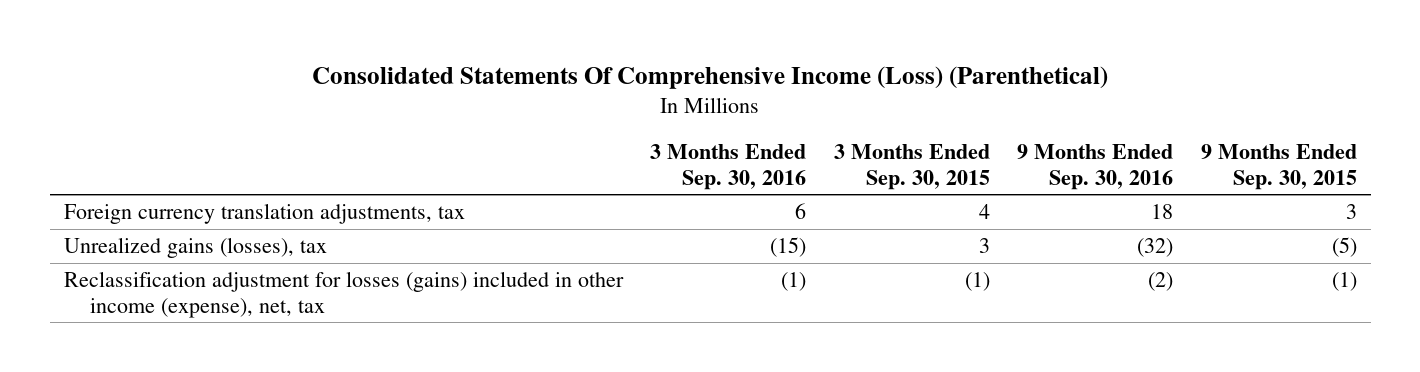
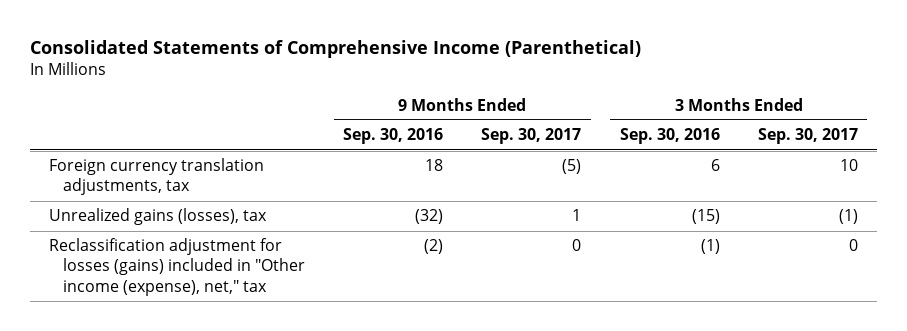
[312,65,1109,89] Consolidated Statements Of Comprehensive Income (Loss) (Parenthetical) -> [29,39,641,58] Consolidated Statements of Comprehensive Income (Parenthetical)
[833,144,990,190] 3 Months Ended Sep. 30, 2015 -> none
[1200,144,1357,190] 9 Months Ended Sep. 30, 2015 -> none
none -> [481,128,582,145] Sep. 30, 2017
none -> [757,128,858,145] Sep. 30, 2017
[63,271,624,318] Reclassification adjustment for losses (gains) included in other income (expense), net, tax -> [48,238,306,296] Reclassification adjustment for losses (gains) included in "Other income (expense), net," tax

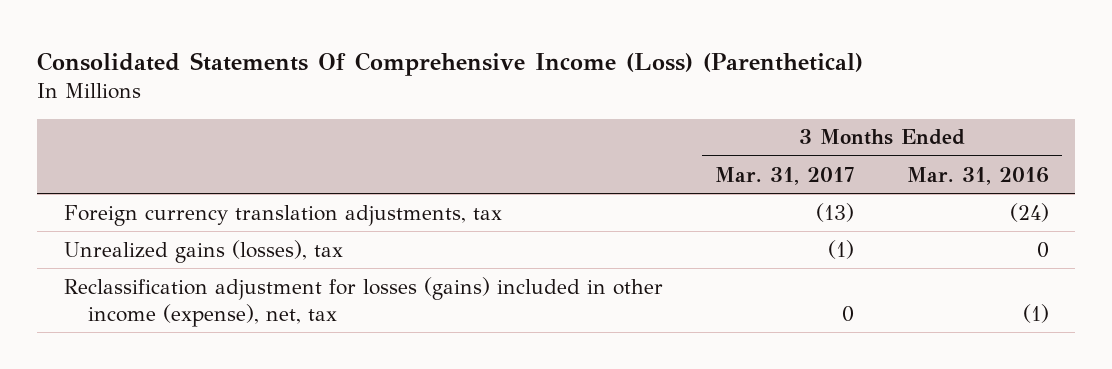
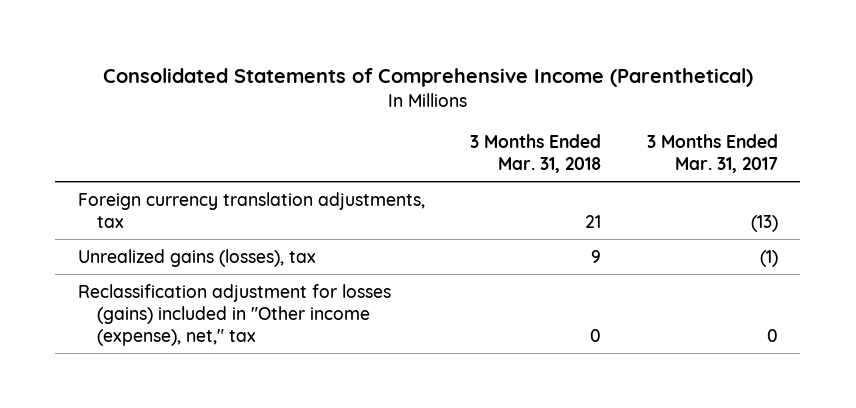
[37,51,864,76] Consolidated Statements Of Comprehensive Income (Loss) (Parenthetical) -> [102,67,753,87] Consolidated Statements of Comprehensive Income (Parenthetical)
[906,166,1049,185] Mar. 31, 2016 -> none
none -> [470,133,602,174] 3 Months Ended Mar. 31, 2018
[63,276,663,327] Reclassification adjustment for losses (gains) included in other income (expense), net, tax -> [78,283,392,347] Reclassification adjustment for losses (gains) included in "Other income (expense), net," tax

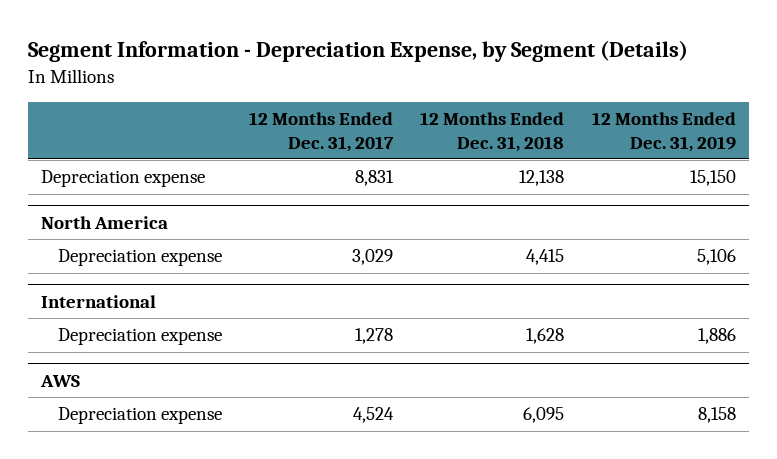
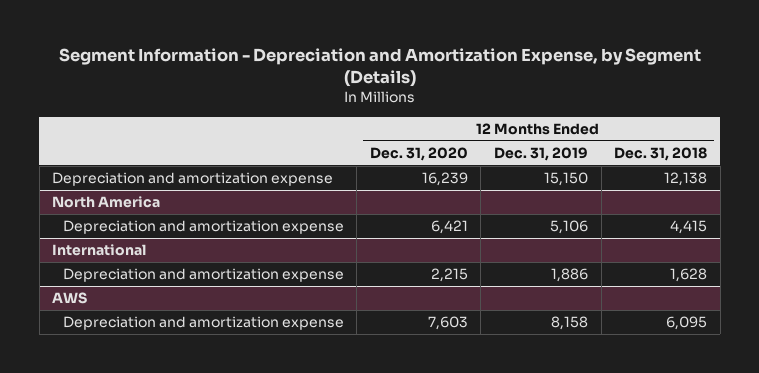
[27,40,688,63] Segment Information - Depreciation Expense, by Segment (Details) -> [58,48,701,88] Segment Information - Depreciation and Amortization Expense, by Segment (Details)
[249,112,395,152] 12 Months Ended Dec. 31, 2017 -> none
none -> [369,146,468,161] Dec. 31, 2020
[41,170,206,188] Depreciation expense -> [52,172,334,187] Depreciation and amortization expense
[57,249,222,267] Depreciation expense -> [62,220,344,235] Depreciation and amortization expense
[57,328,222,346] Depreciation expense -> [62,268,344,283] Depreciation and amortization expense
[57,407,222,425] Depreciation expense -> [62,316,344,331] Depreciation and amortization expense

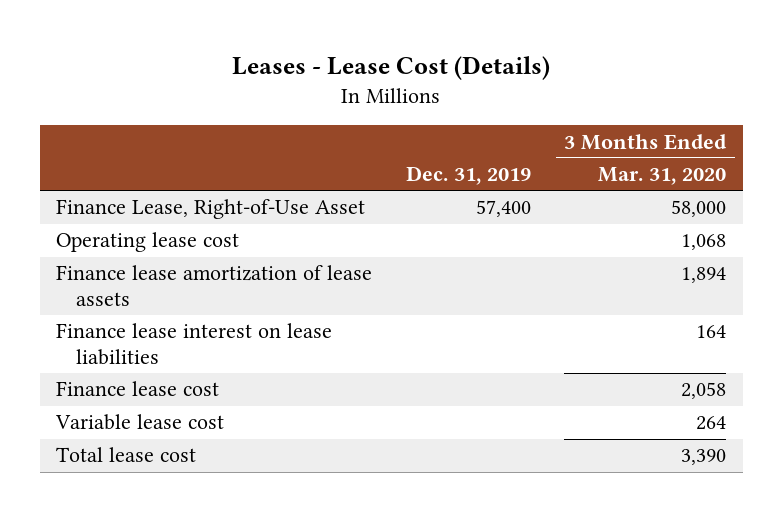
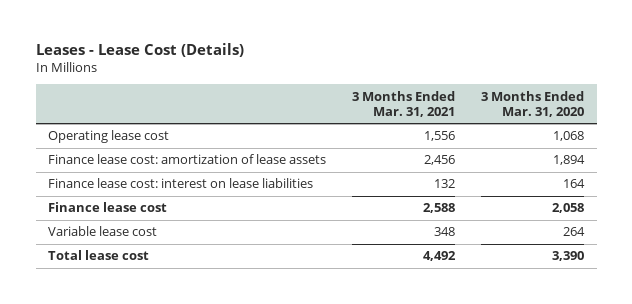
[405,166,531,186] Dec. 31, 2019 -> none
none -> [352,90,456,117] 3 Months Ended Mar. 31, 2021
[56,199,366,220] Finance Lease, Right-of-Use Asset -> none
[56,265,373,307] Finance lease amortization of lease assets -> [48,154,327,165] Finance lease cost: amortization of lease assets
[56,323,333,366] Finance lease interest on lease liabilities -> [48,178,314,189] Finance lease cost: interest on lease liabilities

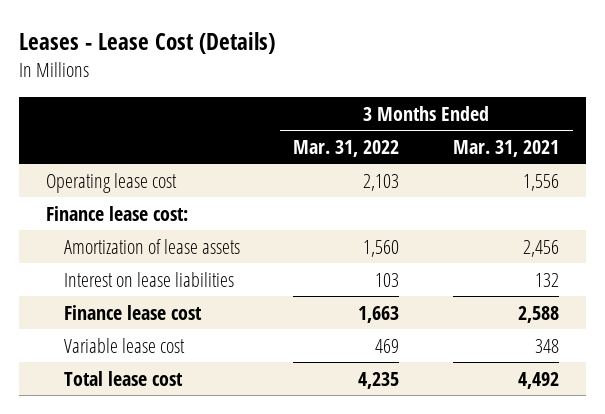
[480,90,584,117] 3 Months Ended Mar. 31, 2020 -> none
none -> [293,139,400,157] Mar. 31, 2022
none -> [46,205,189,221] Finance lease cost:
[48,154,327,165] Finance lease cost: amortization of lease assets -> [63,238,240,254] Amortization of lease assets
[48,178,314,189] Finance lease cost: interest on lease liabilities -> [63,271,234,287] Interest on lease liabilities

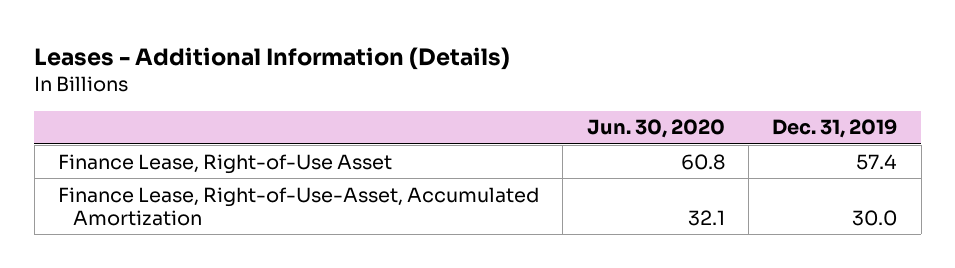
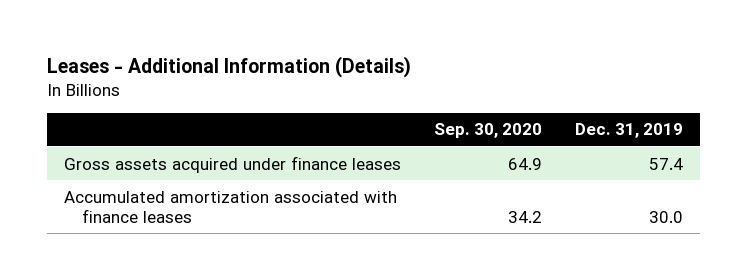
[586,119,725,139] Jun. 30, 2020 -> none
none -> [434,123,543,139] Sep. 30, 2020
[57,153,392,174] Finance Lease, Right-of-Use Asset -> [63,155,401,173] Gross assets acquired under finance leases
[57,186,539,227] Finance Lease, Right-of-Use-Asset, Accumulated Amortization -> [63,190,397,223] Accumulated amortization associated with finance leases

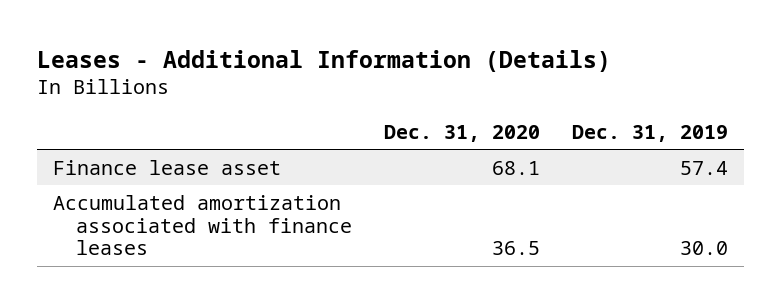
[434,123,543,139] Sep. 30, 2020 -> none
none -> [384,124,541,142] Dec. 31, 2020
[63,155,401,173] Gross assets acquired under finance leases -> [52,159,281,175] Finance lease asset

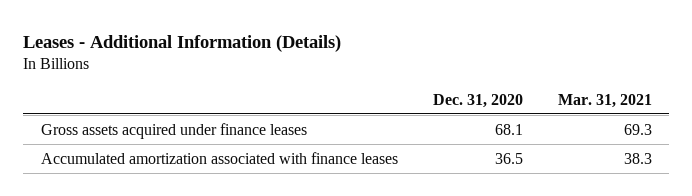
[572,124,729,142] Dec. 31, 2019 -> none
none -> [557,93,652,108] Mar. 31, 2021
[52,159,281,175] Finance lease asset -> [40,122,307,139] Gross assets acquired under finance leases

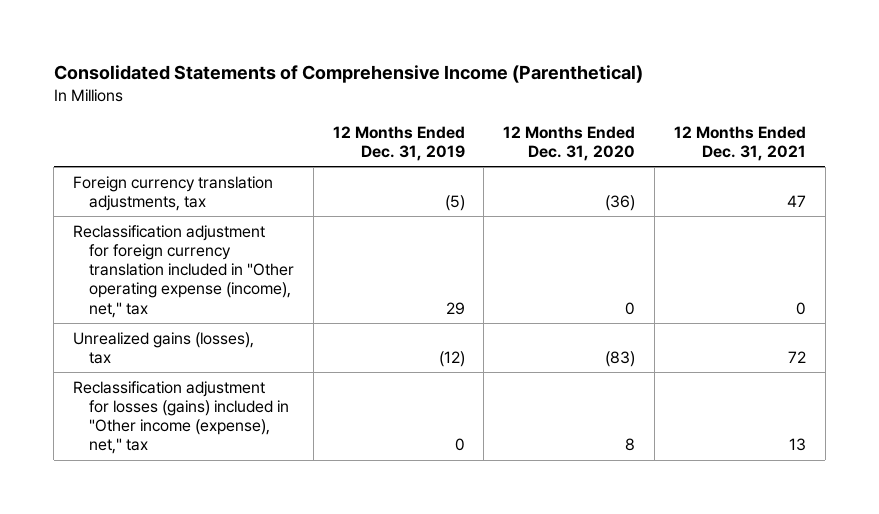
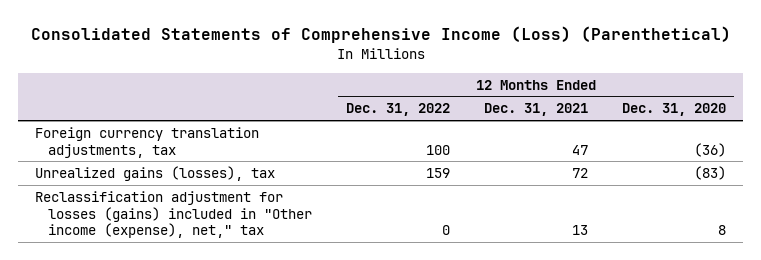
[53,64,643,83] Consolidated Statements of Comprehensive Income (Parenthetical) -> [30,25,731,43] Consolidated Statements of Comprehensive Income (Loss) (Parenthetical)
[332,125,465,162] 12 Months Ended Dec. 31, 2019 -> none
none -> [346,103,451,117] Dec. 31, 2022
[73,224,295,318] Reclassification adjustment for foreign currency translation included in "Other operating expense (income), net," tax -> none

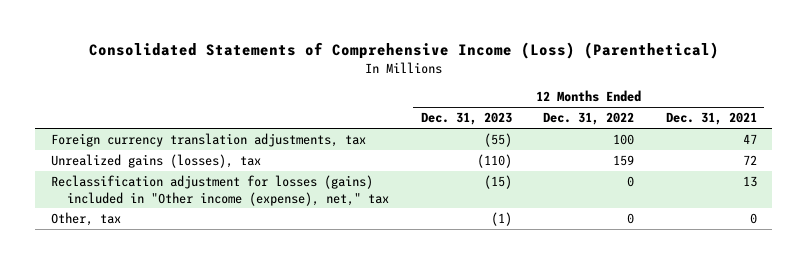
[621,103,726,117] Dec. 31, 2020 -> none
none -> [420,112,512,126] Dec. 31, 2023
none -> [50,212,121,227] Other, tax

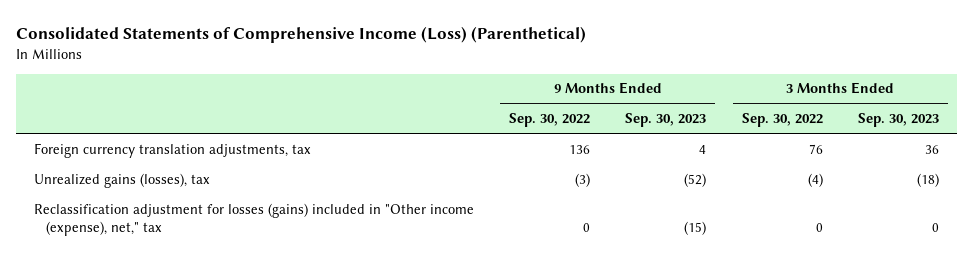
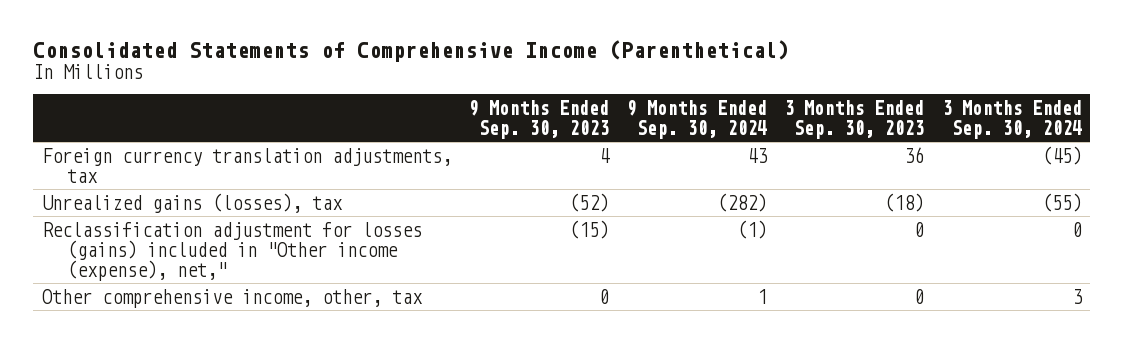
[16,26,587,44] Consolidated Statements of Comprehensive Income (Loss) (Parenthetical) -> [33,39,790,62] Consolidated Statements of Comprehensive Income (Parenthetical)
[509,113,591,128] Sep. 30, 2022 -> none
[741,113,823,128] Sep. 30, 2022 -> none
none -> [626,100,767,140] 9 Months Ended Sep. 30, 2024
none -> [941,100,1082,140] 3 Months Ended Sep. 30, 2024
[33,202,474,237] Reclassification adjustment for losses (gains) included in "Other income (expense), net," tax -> [41,221,422,281] Reclassification adjustment for losses (gains) included in "Other income (expense), net,"
none -> [41,288,423,308] Other comprehensive income, other, tax

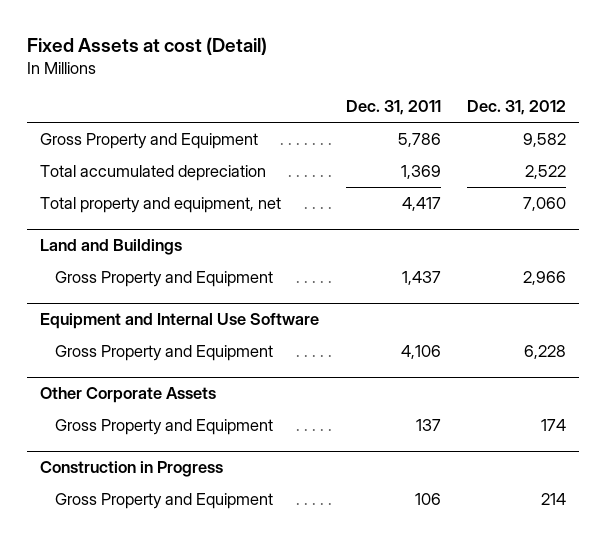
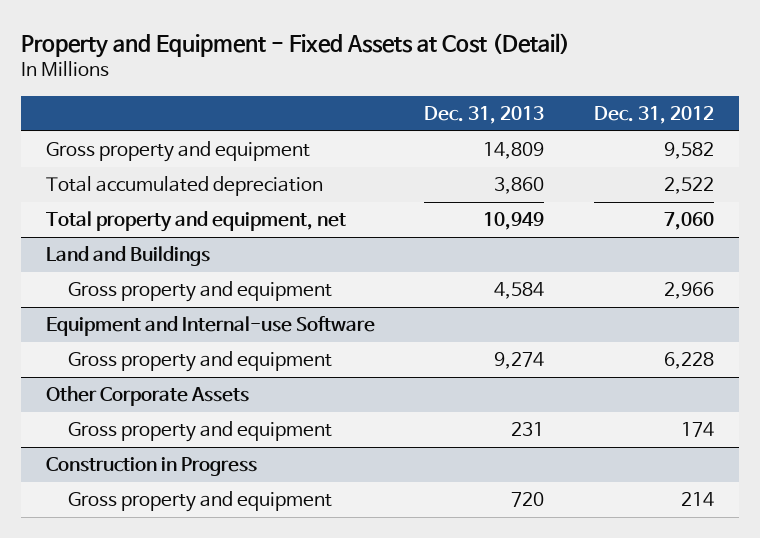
[26,37,267,56] Fixed Assets at cost (Detail) -> [21,32,571,58] Property and Equipment - Fixed Assets at Cost (Detail)
[345,100,441,116] Dec. 31, 2011 -> none
none -> [424,105,545,124] Dec. 31, 2013
[40,132,259,149] Gross Property and Equipment -> [45,141,310,163] Gross property and equipment
[54,270,273,287] Gross Property and Equipment -> [68,281,333,303] Gross property and equipment
[40,313,320,330] Equipment and Internal Use Software -> [45,316,375,337] Equipment and Internal-use Software
[54,344,273,361] Gross Property and Equipment -> [68,351,333,373] Gross property and equipment
[54,418,273,435] Gross Property and Equipment -> [68,421,333,443] Gross property and equipment
[54,492,273,509] Gross Property and Equipment -> [68,491,333,513] Gross property and equipment

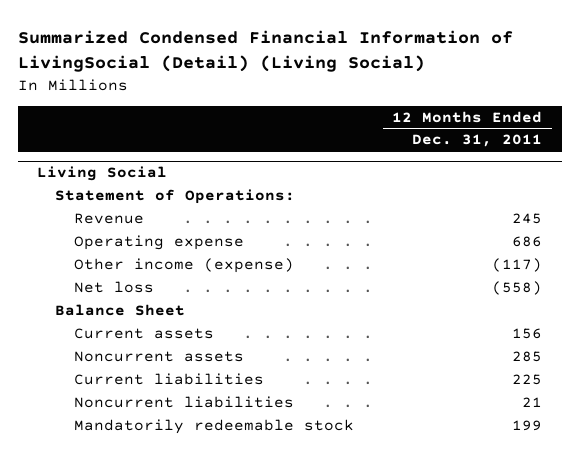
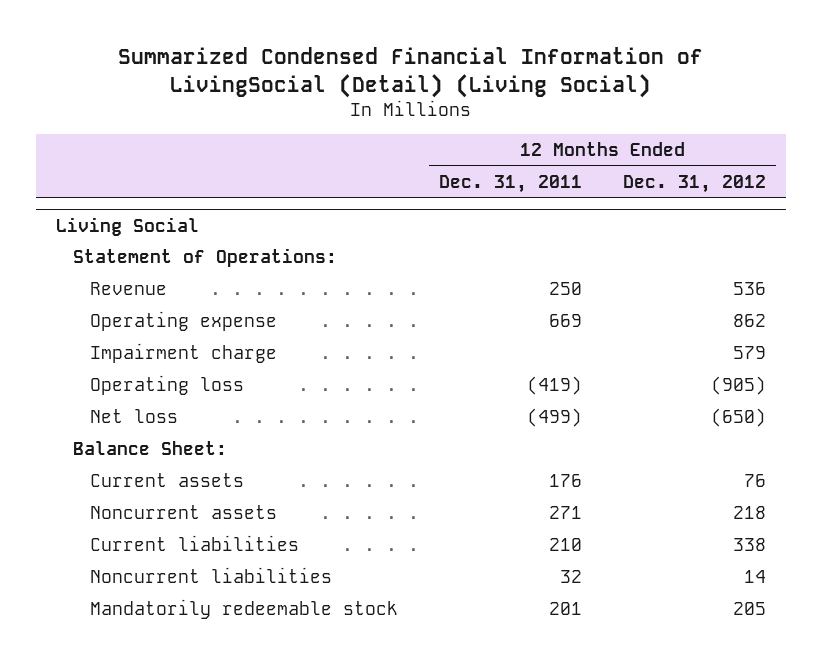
none -> [623,174,767,193] Dec. 31, 2012
[73,258,294,274] Other income (expense) -> none
[512,213,543,225] 245 -> [549,282,583,296] 250
[512,236,543,248] 686 -> [549,314,583,328] 669
none -> [90,343,278,364] Impairment charge
none -> [90,375,245,396] Operating loss
[492,281,543,296] (558) -> [527,408,583,428] (499)
[55,304,186,317] Balance Sheet -> [73,441,228,456] Balance Sheet:
[512,328,543,340] 156 -> [549,474,583,488] 176
[512,351,543,363] 285 -> [549,506,583,520] 271
[512,374,543,386] 225 -> [549,538,583,552] 210
[522,397,543,408] 21 -> [560,570,583,584] 32
[512,420,543,432] 199 -> [549,602,583,616] 201

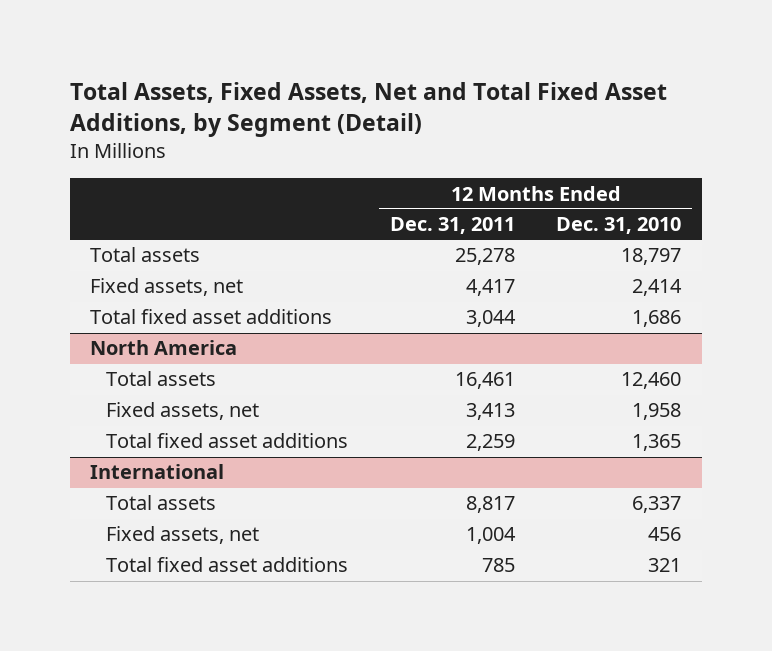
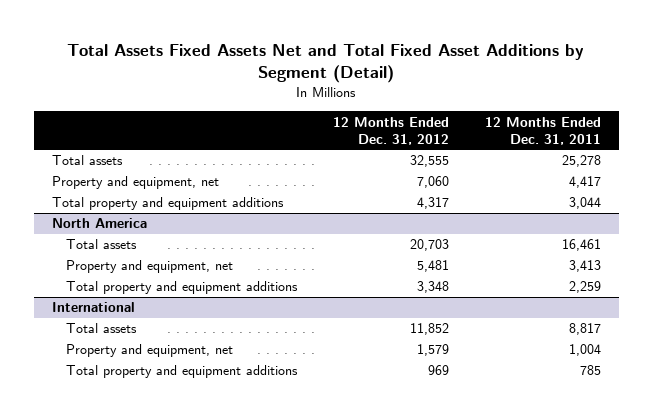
[69,82,667,138] Total Assets, Fixed Assets, Net and Total Fixed Asset Additions, by Segment (Detail) -> [67,44,585,84] Total Assets Fixed Assets Net and Total Fixed Asset Additions by Segment (Detail)
[556,217,682,235] Dec. 31, 2010 -> none
none -> [332,116,449,145] 12 Months Ended Dec. 31, 2012
[90,278,244,297] Fixed assets, net -> [52,176,220,190] Property and equipment, net
[90,309,333,325] Total fixed asset additions -> [52,197,285,211] Total property and equipment additions
[105,402,259,421] Fixed assets, net -> [65,260,233,274] Property and equipment, net
[105,433,348,449] Total fixed asset additions -> [65,281,298,295] Total property and equipment additions
[105,526,259,545] Fixed assets, net -> [65,344,233,358] Property and equipment, net
[105,557,348,573] Total fixed asset additions -> [65,365,298,379] Total property and equipment additions

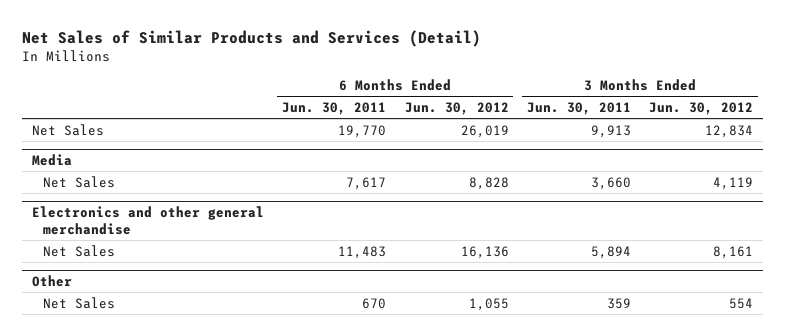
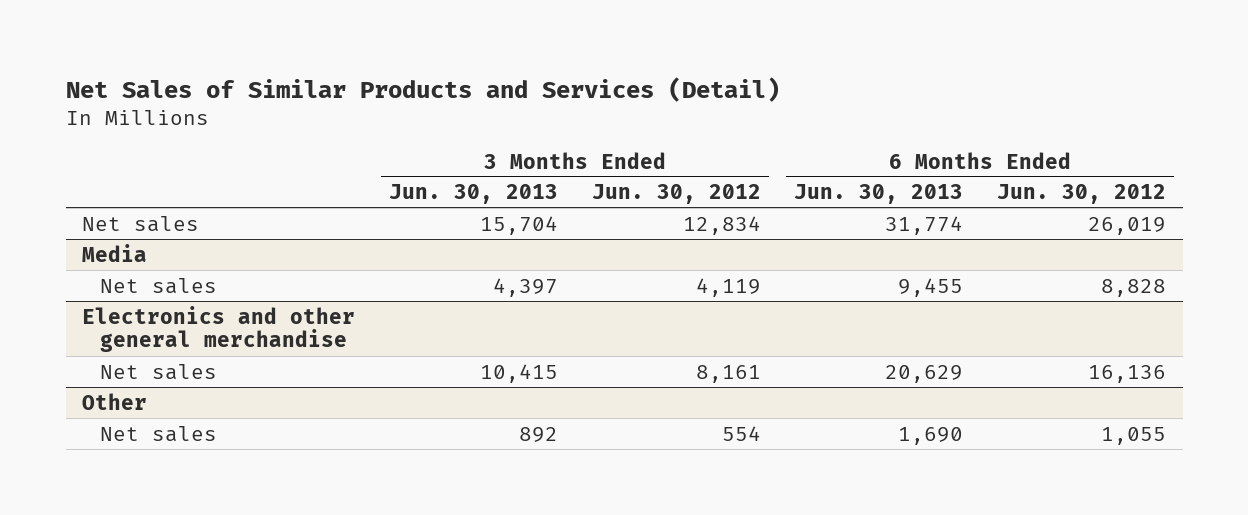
[282,101,387,115] Jun. 30, 2011 -> none
[527,101,632,115] Jun. 30, 2011 -> none
none -> [389,184,559,205] Jun. 30, 2013
none -> [794,184,964,205] Jun. 30, 2013
[31,123,104,136] Net Sales -> [82,215,200,232] Net sales
[43,175,116,188] Net Sales -> [100,277,218,294] Net sales
[43,244,116,257] Net Sales -> [100,363,218,380] Net sales
[43,296,116,309] Net Sales -> [100,425,218,442] Net sales

